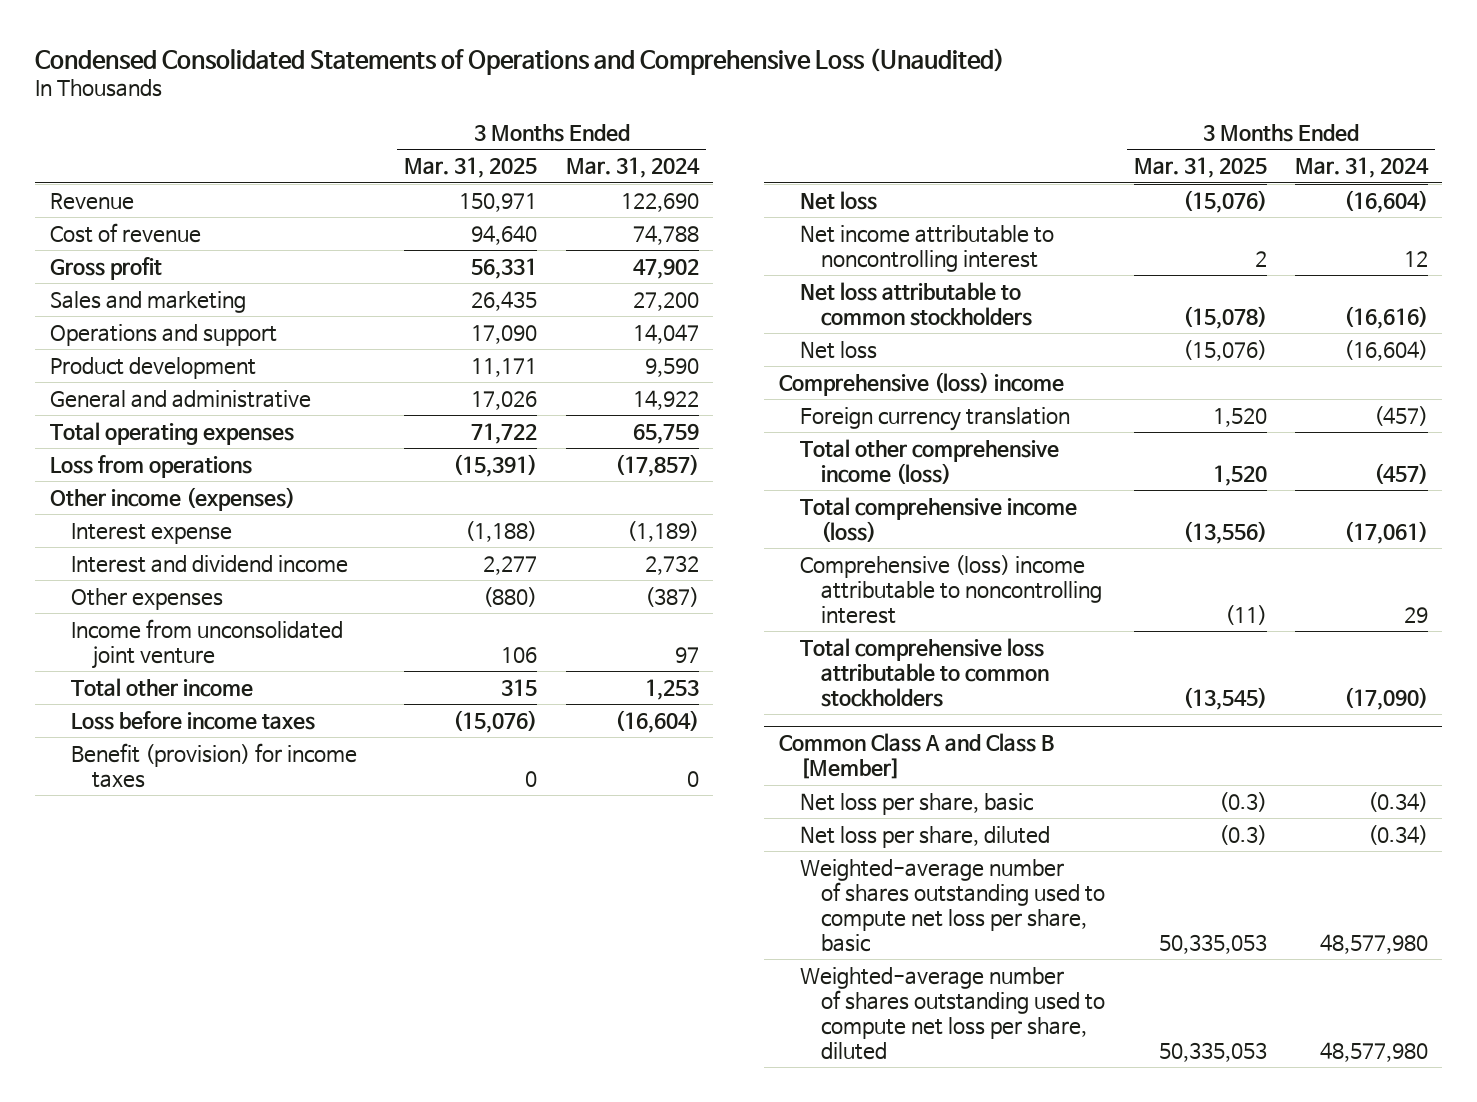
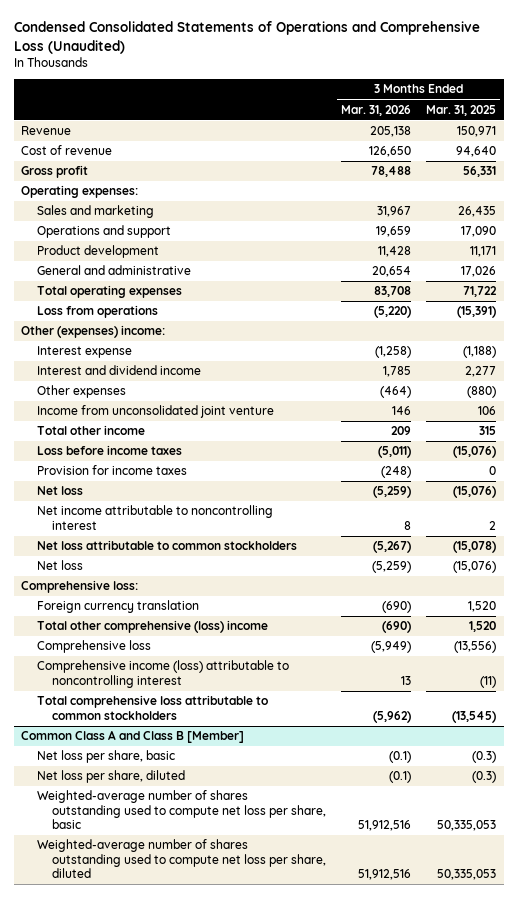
[565,157,700,179] Mar. 31, 2024 -> none
none -> [341,104,412,116] Mar. 31, 2026
none -> [21,185,139,199] Operating expenses:
[49,487,295,512] Other income (expenses) -> [21,325,166,339] Other (expenses) income:
[70,743,357,788] Benefit (provision) for income taxes -> [36,465,187,476] Provision for income taxes
[778,372,1064,397] Comprehensive (loss) income -> [21,580,139,594] Comprehensive loss:
[799,439,1059,484] Total other comprehensive income (loss) -> [36,620,268,634] Total other comprehensive (loss) income
[799,497,1077,542] Total comprehensive income (loss) -> [36,640,151,654] Comprehensive loss
[799,555,1103,624] Comprehensive (loss) income attributable to noncontrolling interest -> [36,660,289,688] Comprehensive income (loss) attributable to noncontrolling interest

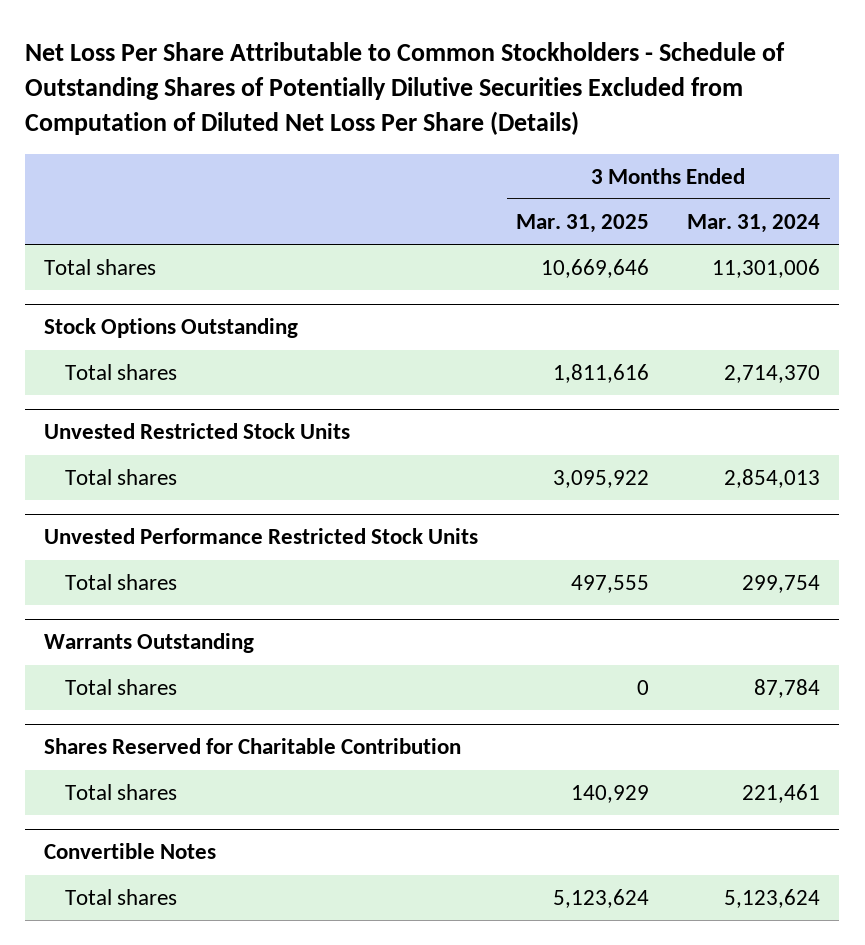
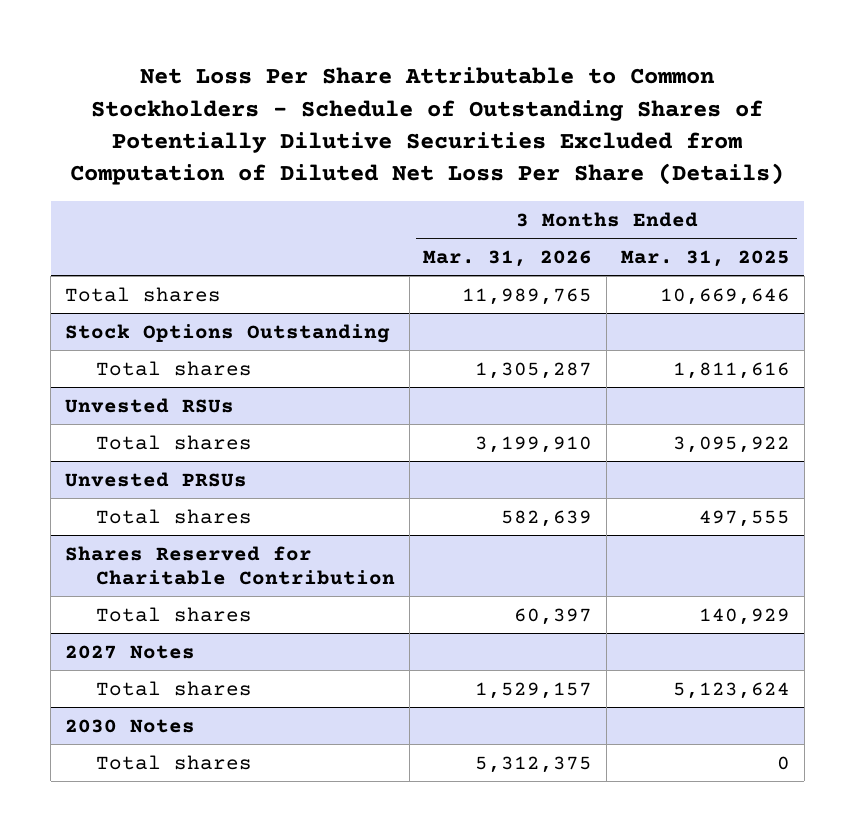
[687,214,821,234] Mar. 31, 2024 -> none
none -> [423,249,593,267] Mar. 31, 2026
[44,423,351,440] Unvested Restricted Stock Units -> [64,397,234,413] Unvested RSUs
[44,528,479,545] Unvested Performance Restricted Stock Units -> [64,471,247,487] Unvested PRSUs
[44,633,255,654] Warrants Outstanding -> none
[64,679,177,696] Total shares -> none
[44,843,217,860] Convertible Notes -> none
none -> [64,644,195,659] 2027 Notes
none -> [64,718,195,733] 2030 Notes
none -> [95,754,252,770] Total shares

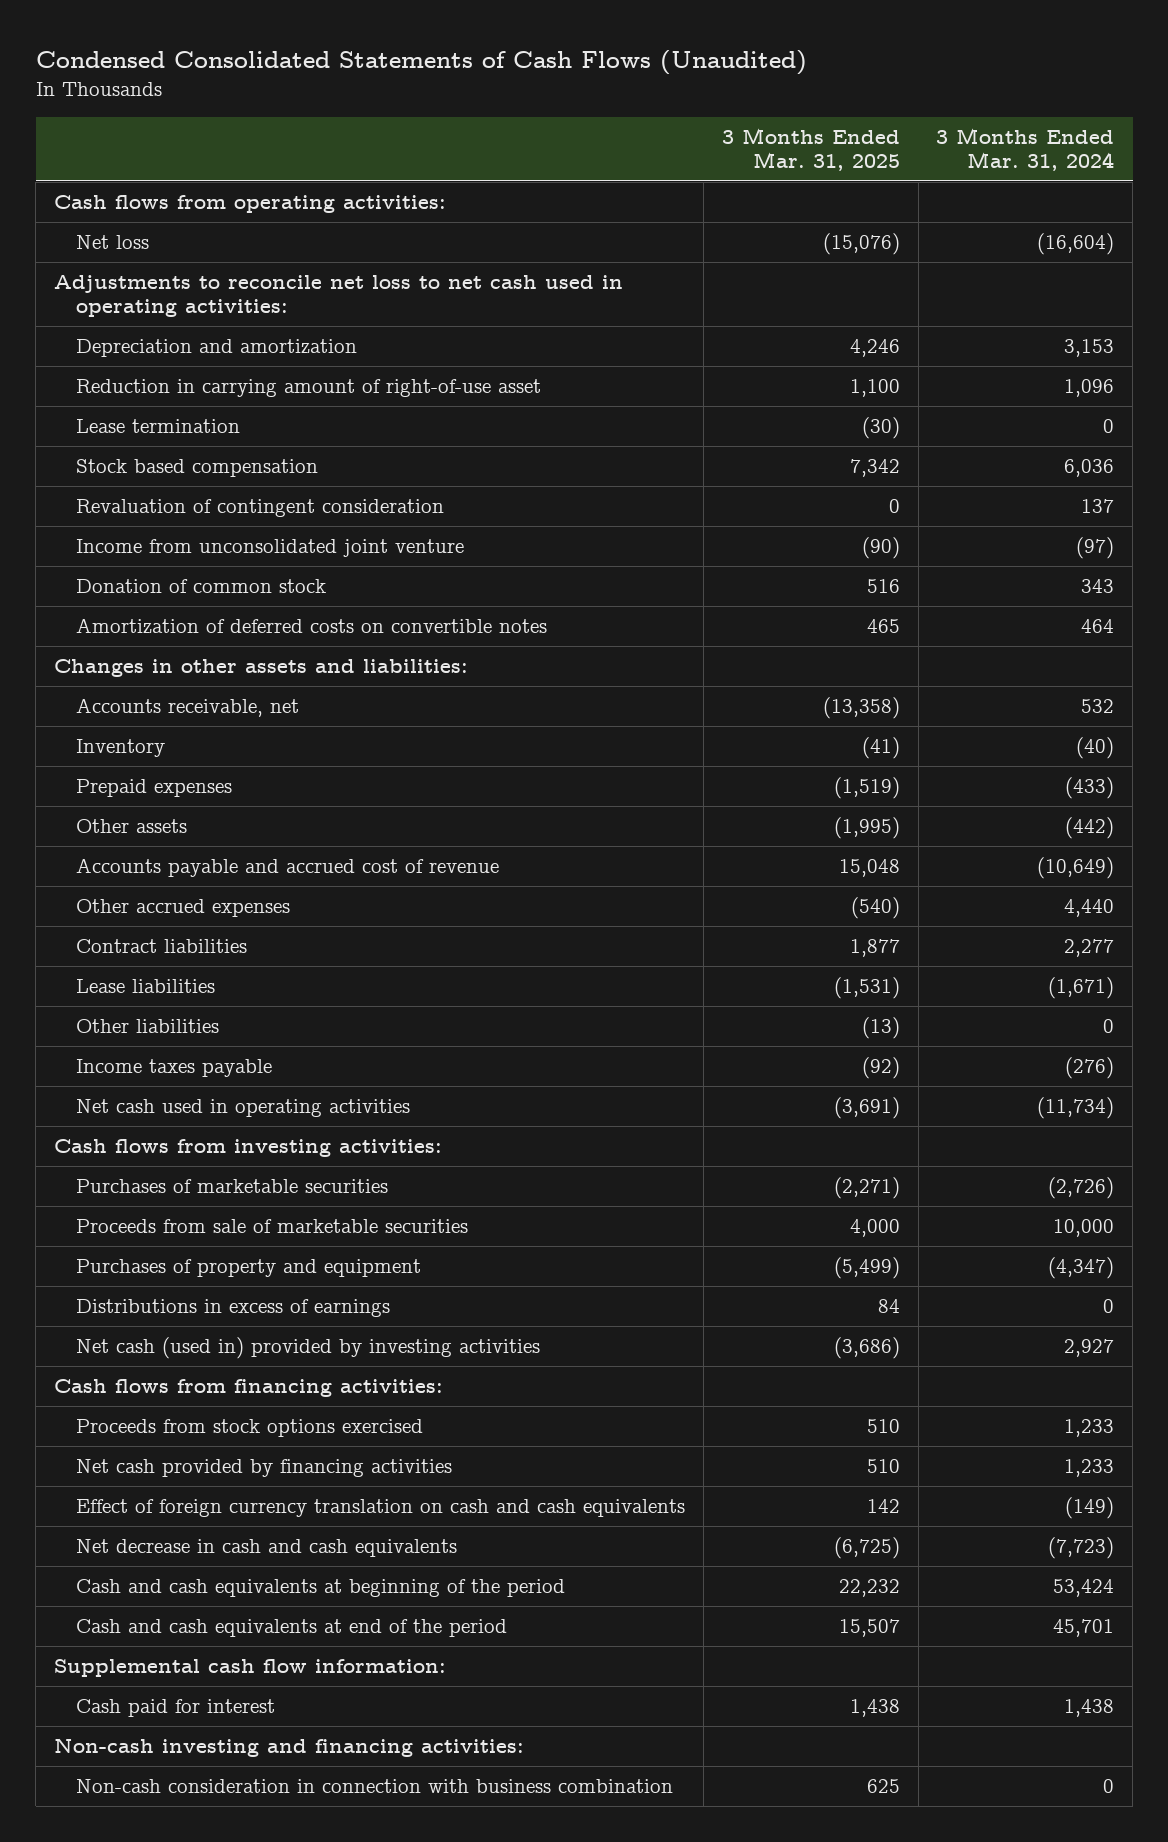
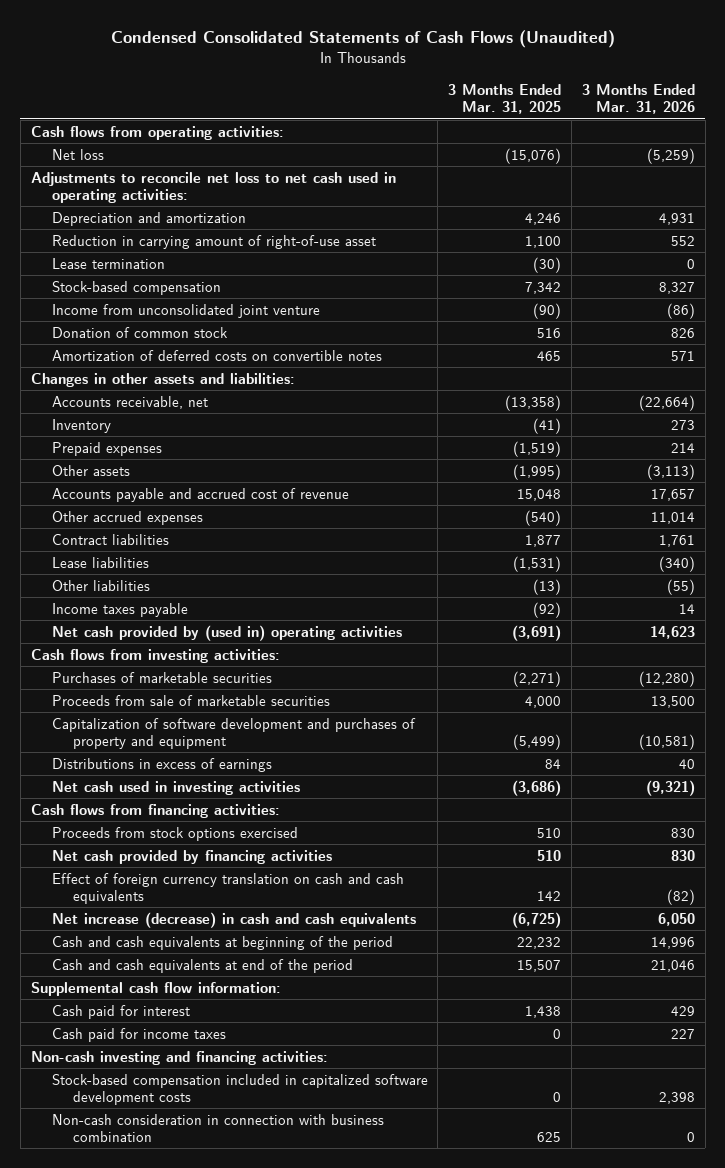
[936,128,1115,172] 3 Months Ended Mar. 31, 2024 -> none
none -> [581,83,695,115] 3 Months Ended Mar. 31, 2026
[76,499,445,518] Revaluation of contingent consideration -> none
[76,459,319,478] Stock based compensation -> [51,280,221,295] Stock-based compensation
[76,1099,411,1118] Net cash used in operating activities -> [51,624,402,641] Net cash provided by (used in) operating activities
[76,1259,422,1278] Purchases of property and equipment -> [51,717,416,750] Capitalization of software development and purchases of property and equipment
[76,1337,541,1360] Net cash (used in) provided by investing activities -> [51,780,300,795] Net cash used in investing activities
[76,1539,458,1558] Net decrease in cash and cash equivalents -> [51,911,416,928] Net increase (decrease) in cash and cash equivalents
none -> [51,1027,226,1042] Cash paid for income taxes
none -> [51,1073,428,1106] Stock-based compensation included in capitalized software development costs

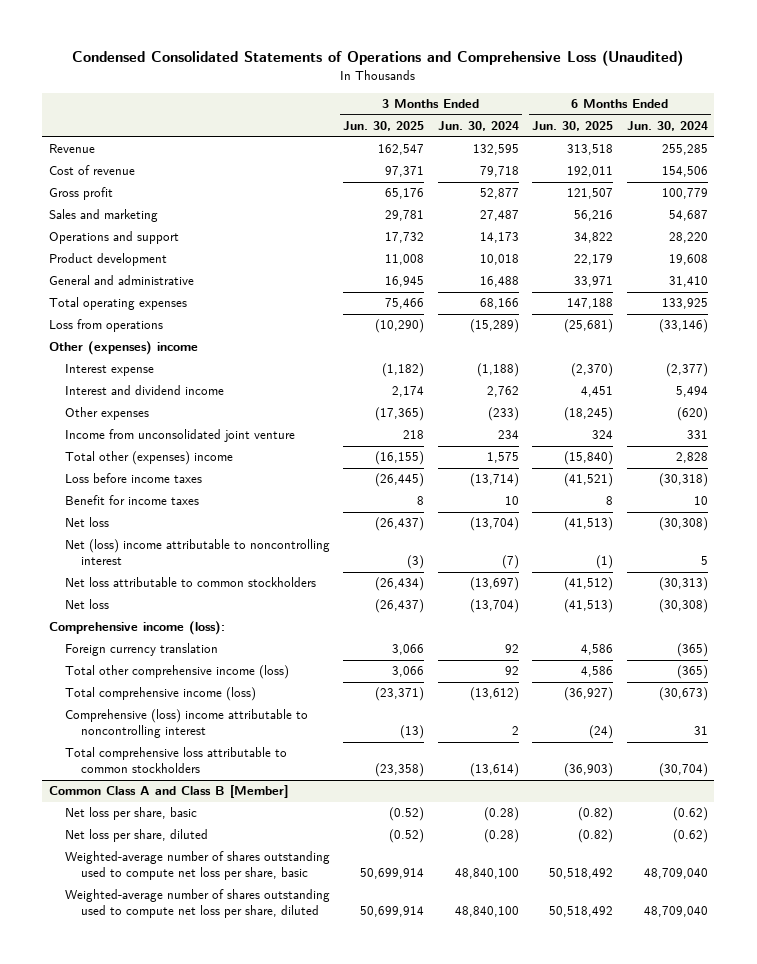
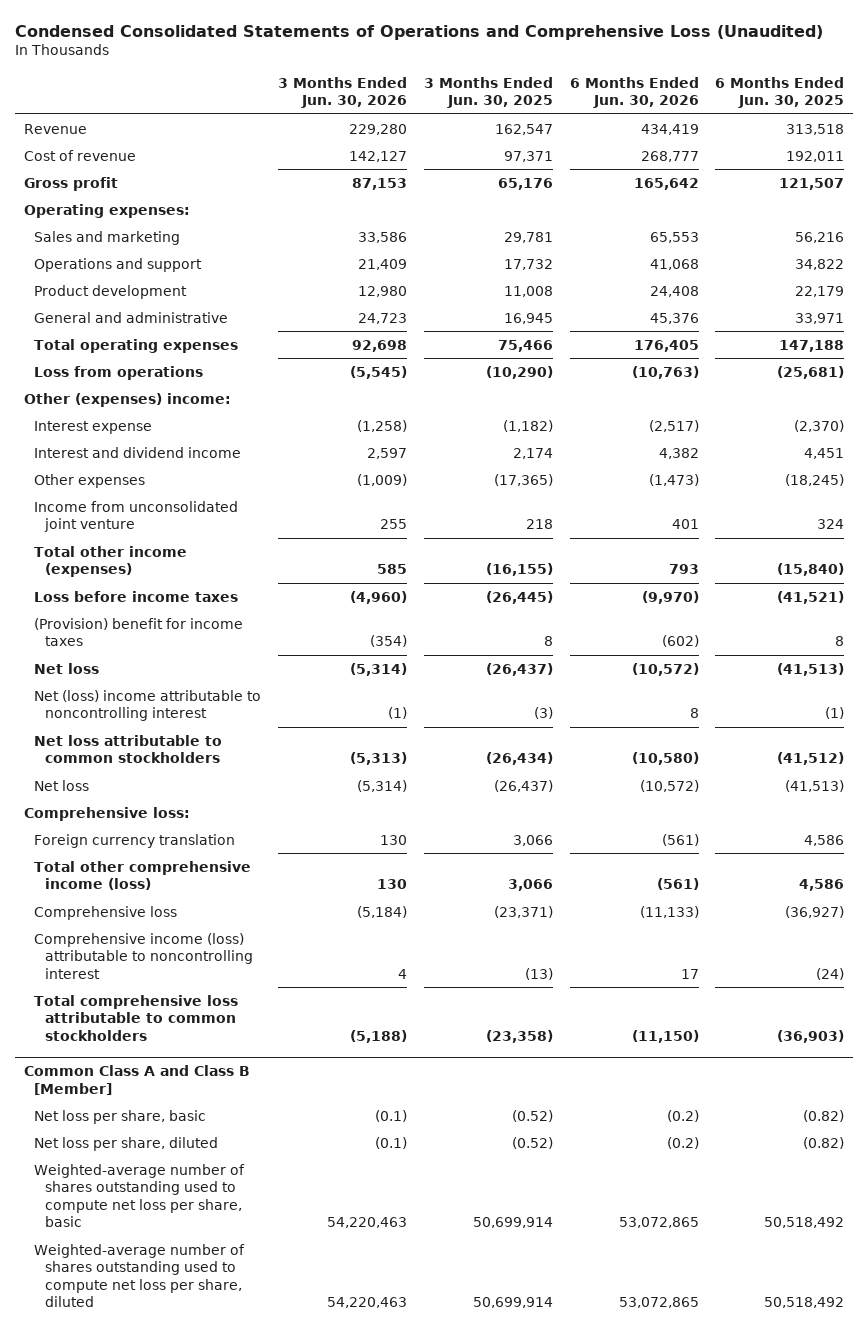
[437,121,519,132] Jun. 30, 2024 -> none
[626,121,708,132] Jun. 30, 2024 -> none
none -> [278,76,408,109] 3 Months Ended Jun. 30, 2026
none -> [569,76,699,109] 6 Months Ended Jun. 30, 2026
none -> [23,203,190,218] Operating expenses:
[49,341,199,356] Other (expenses) income -> [23,392,231,407] Other (expenses) income:
[64,451,233,466] Total other (expenses) income -> [34,545,188,578] Total other income (expenses)
[64,495,199,506] Benefit for income taxes -> [34,617,244,647] (Provision) benefit for income taxes
[49,621,226,636] Comprehensive income (loss): -> [23,806,190,821] Comprehensive loss:
[64,687,256,702] Total comprehensive income (loss) -> [34,905,178,920] Comprehensive loss
[64,709,308,739] Comprehensive (loss) income attributable to noncontrolling interest -> [34,932,253,979] Comprehensive income (loss) attributable to noncontrolling interest

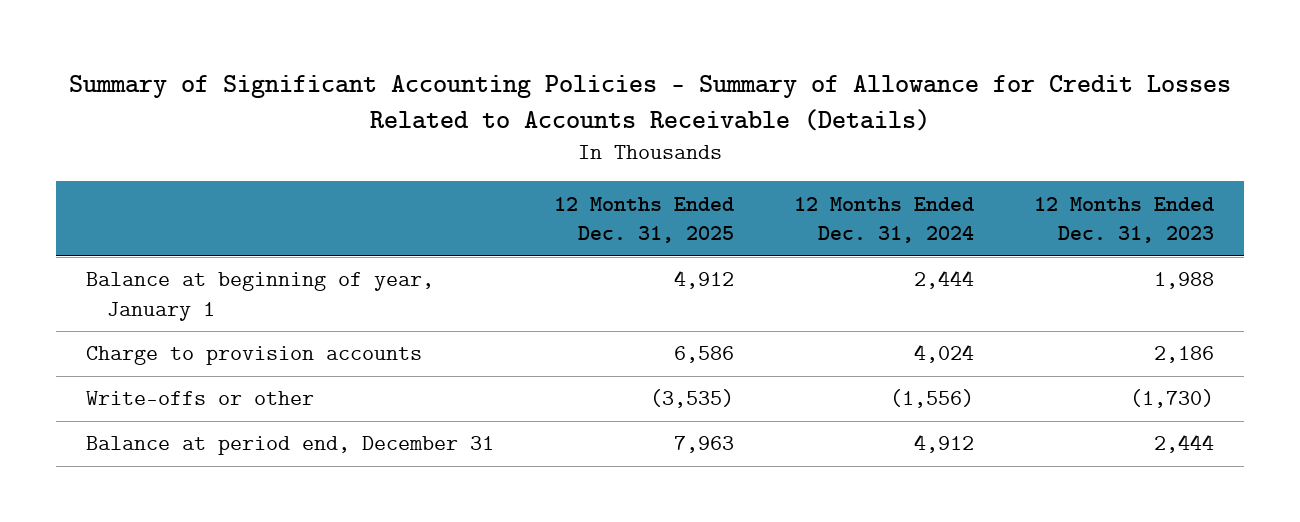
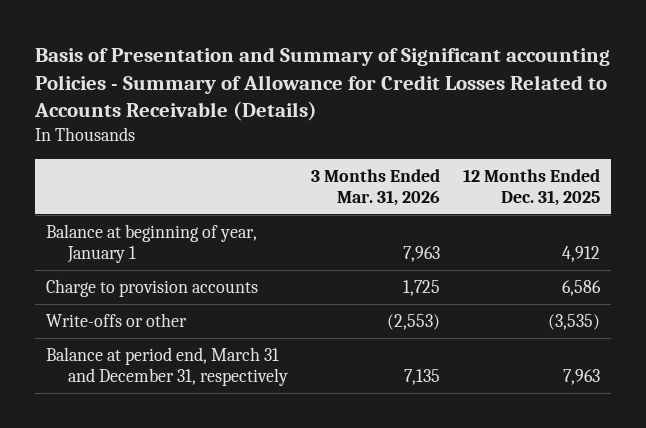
[69,75,1232,131] Summary of Significant Accounting Policies - Summary of Allowance for Credit Losses Related to Accounts Receivable (Details) -> [33,47,610,122] Basis of Presentation and Summary of Significant accounting Policies - Summary of Allowance for Credit Losses Related to Accounts Receivable (Details)
[794,196,975,244] 12 Months Ended Dec. 31, 2024 -> none
[1034,196,1215,244] 12 Months Ended Dec. 31, 2023 -> none
none -> [310,168,440,207] 3 Months Ended Mar. 31, 2026
[86,436,495,456] Balance at period end, December 31 -> [46,346,288,387] Balance at period end, March 31 and December 31, respectively

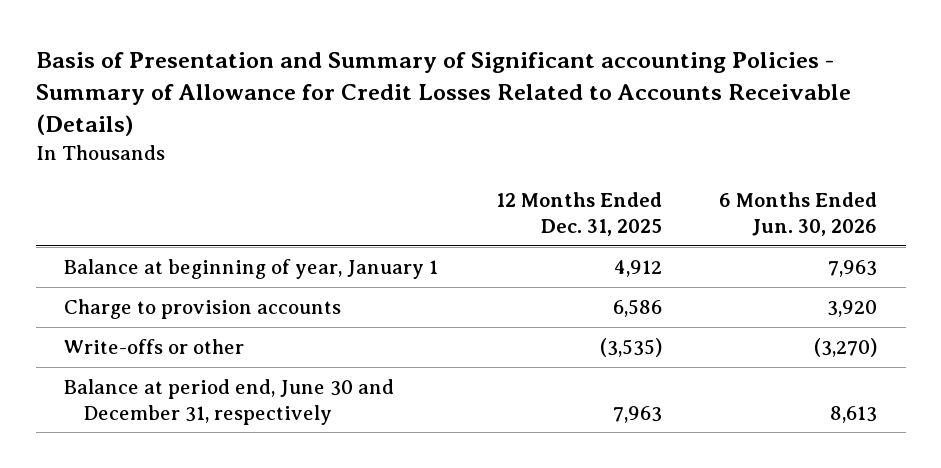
[310,168,440,207] 3 Months Ended Mar. 31, 2026 -> none
none -> [719,192,878,237] 6 Months Ended Jun. 30, 2026
[46,346,288,387] Balance at period end, March 31 and December 31, respectively -> [64,378,395,425] Balance at period end, June 30 and December 31, respectively

